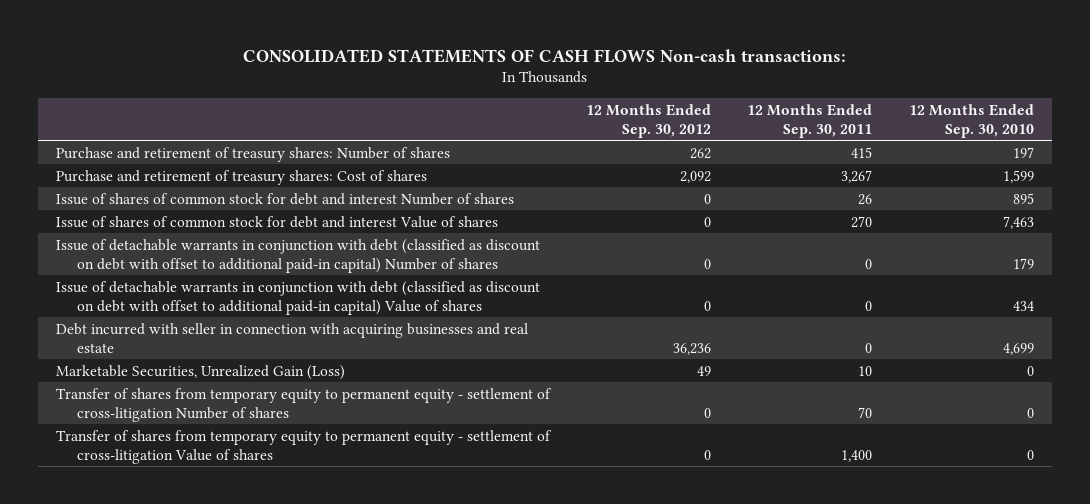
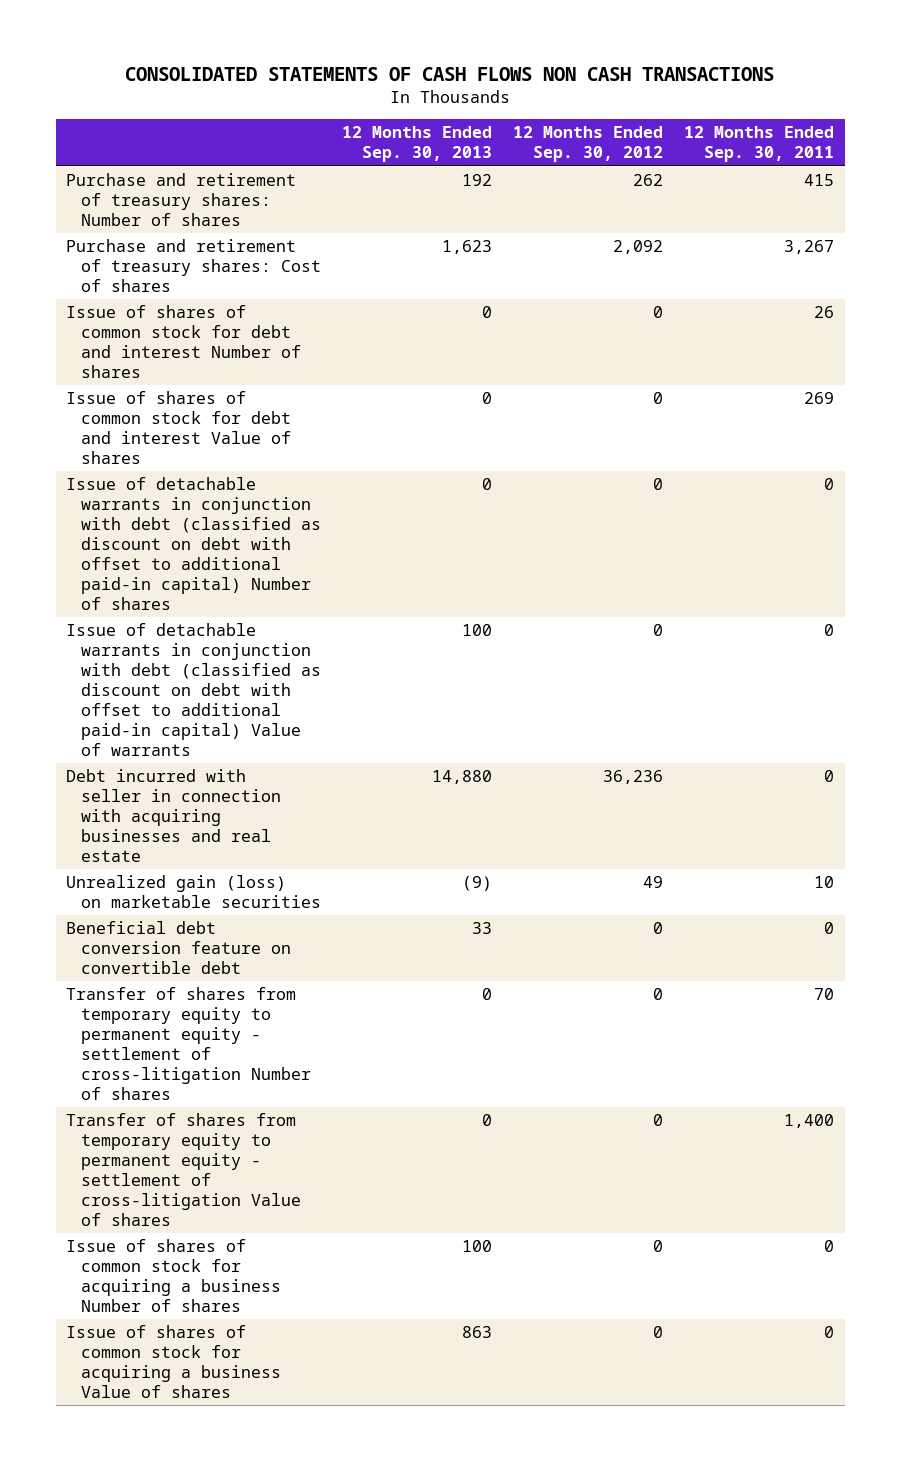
[242,48,846,63] CONSOLIDATED STATEMENTS OF CASH FLOWS Non-cash transactions: -> [125,66,775,81] CONSOLIDATED STATEMENTS OF CASH FLOWS NON CASH TRANSACTIONS
[908,103,1034,138] 12 Months Ended Sep. 30, 2010 -> none
none -> [342,126,493,163] 12 Months Ended Sep. 30, 2013
[851,215,873,228] 270 -> [804,392,835,405] 269
[55,280,540,315] Issue of detachable warrants in conjunction with debt (classified as discount on debt with offset to additional paid-in capital) Value of shares -> [66,623,322,756] Issue of detachable warrants in conjunction with debt (classified as discount on debt with offset to additional paid-in capital) Value of warrants
[55,364,345,380] Marketable Securities, Unrealized Gain (Loss) -> [66,875,322,908] Unrealized gain (loss) on marketable securities
none -> [66,921,292,974] Beneficial debt conversion feature on convertible debt
none -> [66,1239,282,1312] Issue of shares of common stock for acquiring a business Number of shares
none -> [66,1325,282,1398] Issue of shares of common stock for acquiring a business Value of shares

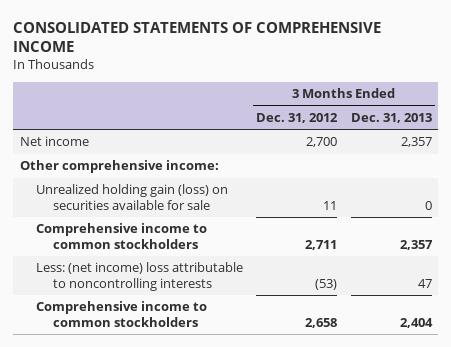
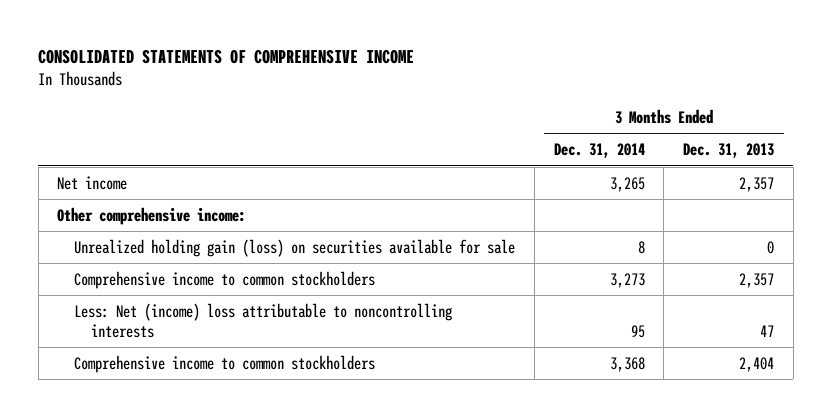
[256,112,339,123] Dec. 31, 2012 -> none
none -> [553,143,645,159] Dec. 31, 2014
[36,262,244,291] Less: (net income) loss attributable to noncontrolling interests -> [74,302,453,338] Less: Net (income) loss attributable to noncontrolling interests

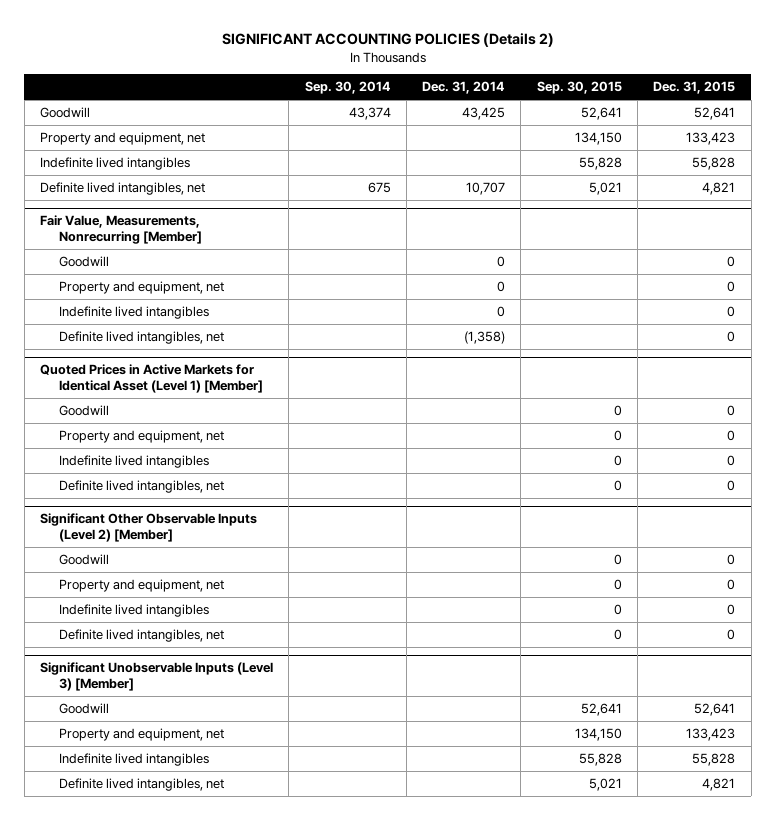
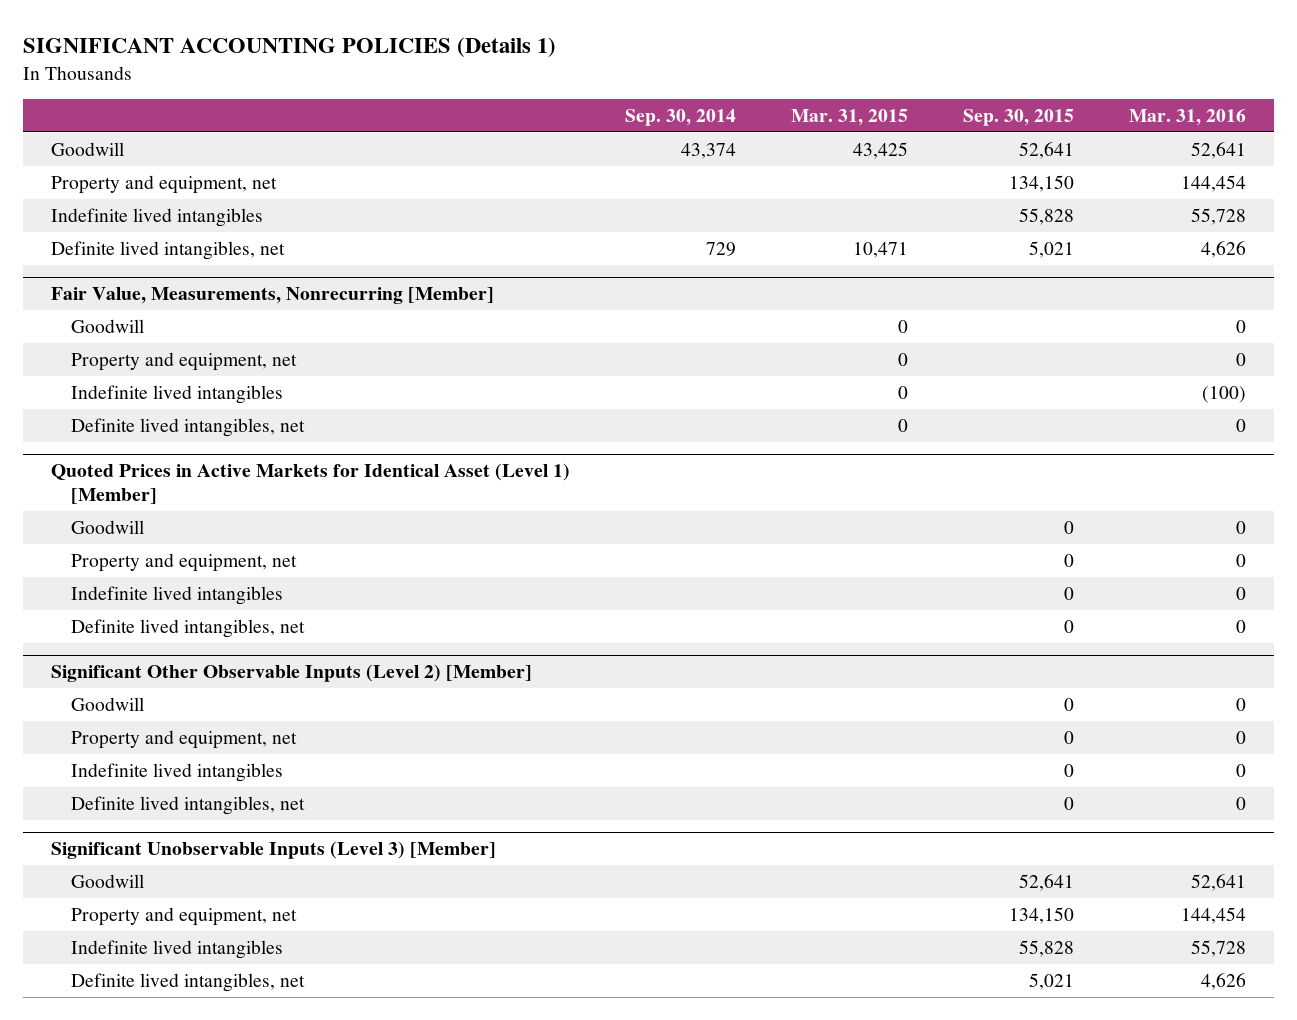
[221,33,554,48] SIGNIFICANT ACCOUNTING POLICIES (Details 2) -> [22,37,556,58] SIGNIFICANT ACCOUNTING POLICIES (Details 1)
[422,81,506,95] Dec. 31, 2014 -> none
[653,81,736,95] Dec. 31, 2015 -> none
none -> [790,109,908,127] Mar. 31, 2015
none -> [1129,109,1247,127] Mar. 31, 2016
[367,181,391,193] 675 -> [705,241,736,256] 729

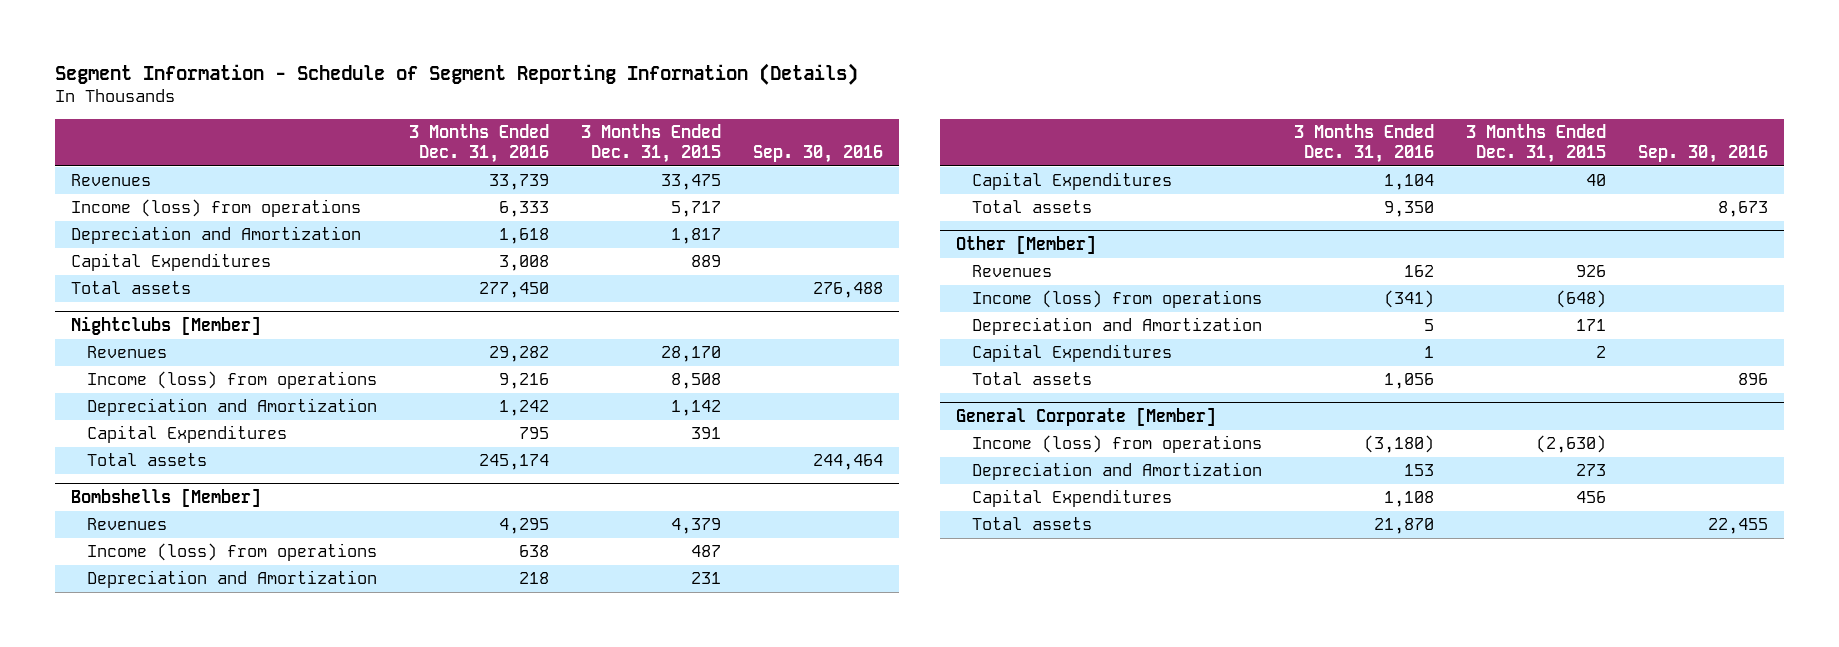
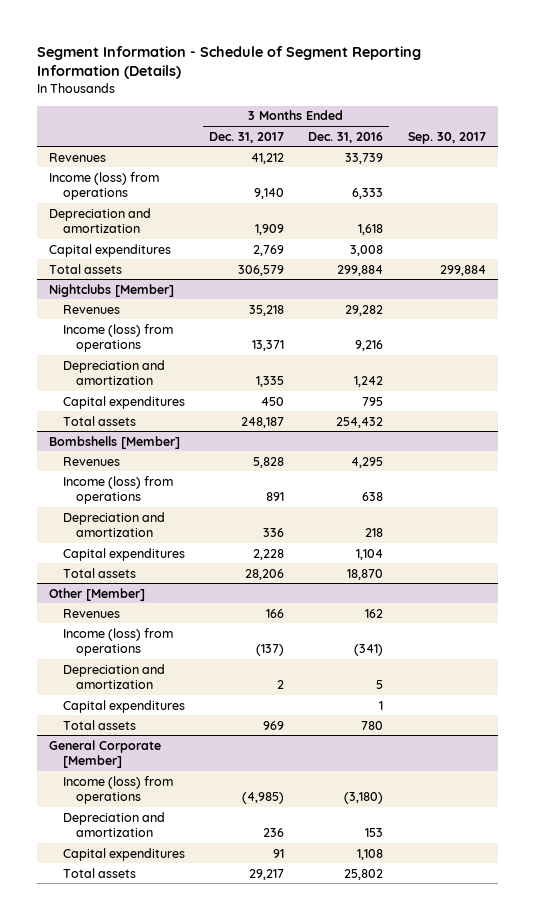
[580,124,721,164] 3 Months Ended Dec. 31, 2015 -> none
[752,145,883,164] Sep. 30, 2016 -> none
none -> [209,131,285,143] Dec. 31, 2017
none -> [407,131,486,144] Sep. 30, 2017
[70,226,361,245] Depreciation and Amortization -> [49,207,152,233] Depreciation and amortization
[70,253,271,272] Capital Expenditures -> [49,243,172,257] Capital expenditures
[478,282,549,299] 277,450 -> [337,264,384,276] 299,884
[86,398,377,417] Depreciation and Amortization -> [62,359,165,385] Depreciation and amortization
[86,425,287,444] Capital Expenditures -> [62,395,185,409] Capital expenditures
[478,454,549,471] 245,174 -> [336,416,384,428] 254,432
[86,570,377,589] Depreciation and Amortization -> [62,511,165,537] Depreciation and amortization
[971,172,1172,191] Capital Expenditures -> [62,547,185,561] Capital expenditures
[1384,201,1435,218] 9,350 -> [347,568,384,580] 18,870
[971,317,1262,336] Depreciation and Amortization -> [62,663,165,689] Depreciation and amortization
[971,344,1172,363] Capital Expenditures -> [62,699,185,713] Capital expenditures
[1384,373,1435,390] 1,056 -> [361,720,384,730] 780
[971,462,1262,481] Depreciation and Amortization -> [62,811,165,837] Depreciation and amortization
[971,489,1172,508] Capital Expenditures -> [62,847,185,861] Capital expenditures
[1374,518,1435,535] 21,870 -> [344,868,384,880] 25,802

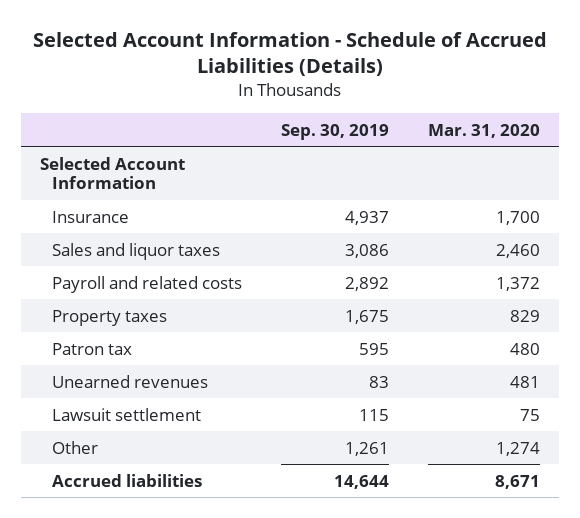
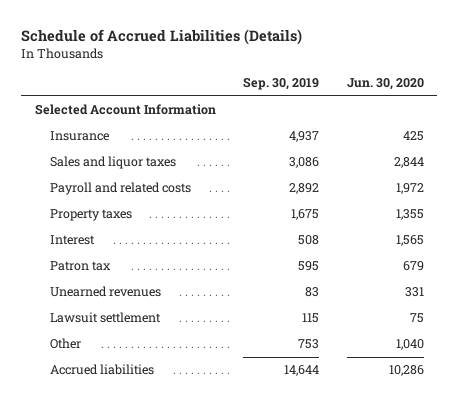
[32,31,547,77] Selected Account Information - Schedule of Accrued Liabilities (Details) -> [21,28,303,45] Schedule of Accrued Liabilities (Details)
[427,123,540,138] Mar. 31, 2020 -> none
none -> [346,78,424,91] Jun. 30, 2020
none -> [49,235,95,246] Interest
[344,441,389,456] 1,261 -> [298,339,320,350] 753

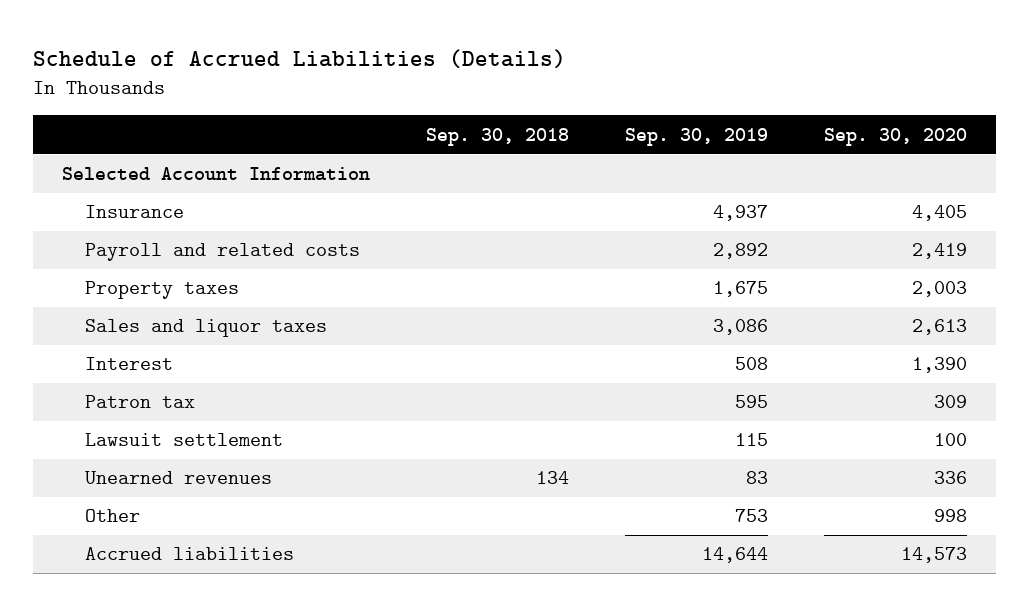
[346,78,424,91] Jun. 30, 2020 -> none
none -> [425,127,569,146] Sep. 30, 2018
none -> [824,127,968,146] Sep. 30, 2020
[49,156,176,170] Sales and liquor taxes -> [84,319,327,338] Sales and liquor taxes
[49,286,161,298] Unearned revenues -> [84,471,272,485] Unearned revenues

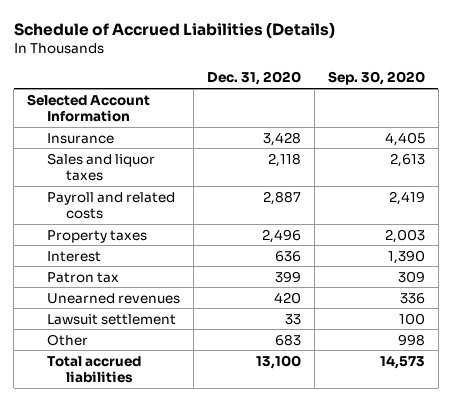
[425,127,569,146] Sep. 30, 2018 -> none
[625,127,769,146] Sep. 30, 2019 -> none
none -> [206,71,301,86] Dec. 31, 2020
[84,319,327,338] Sales and liquor taxes -> [46,152,155,181] Sales and liquor taxes
[84,433,283,447] Lawsuit settlement -> [46,313,176,325] Lawsuit settlement
[84,547,294,561] Accrued liabilities -> [46,355,141,383] Total accrued liabilities

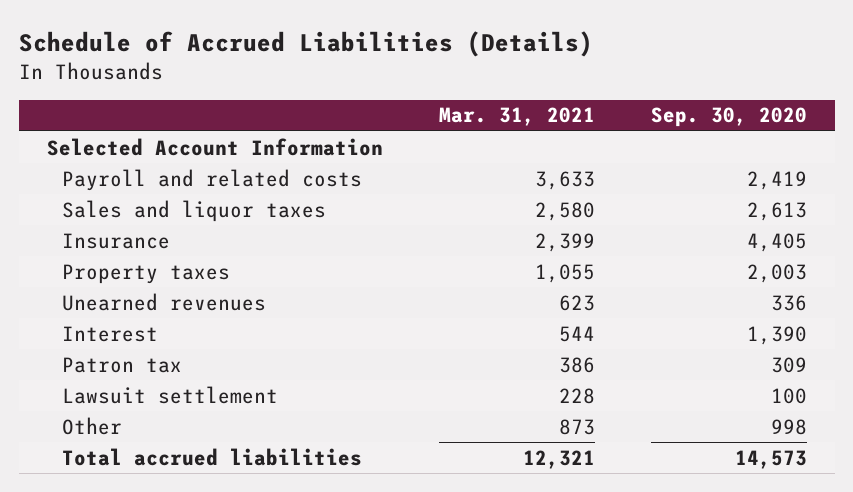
[206,71,301,86] Dec. 31, 2020 -> none
none -> [438,107,595,127] Mar. 31, 2021
[46,152,155,181] Sales and liquor taxes -> [62,199,327,222] Sales and liquor taxes
[46,132,114,144] Insurance -> [62,232,171,249] Insurance
[46,292,180,304] Unearned revenues -> [62,292,267,311] Unearned revenues

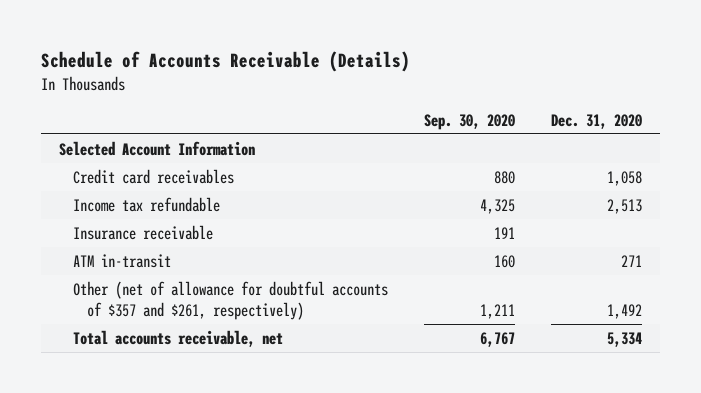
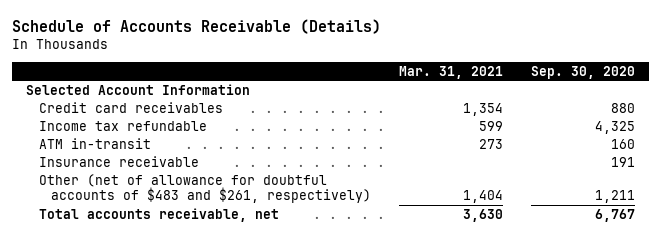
[551,113,643,129] Dec. 31, 2020 -> none
none -> [399,65,504,79] Mar. 31, 2021
[72,224,213,240] Insurance receivable -> [38,155,199,167] Insurance receivable
[72,280,388,320] Other (net of allowance for doubtful accounts of $357 and $261, respectively) -> [38,173,372,204] Other (net of allowance for doubtful accounts of $483 and $261, respectively)

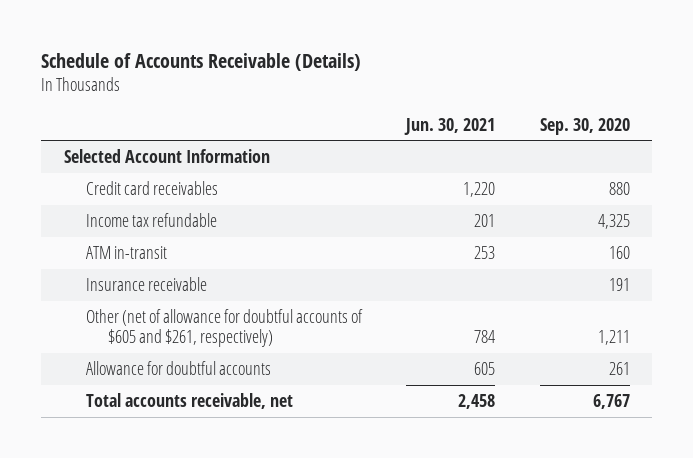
[399,65,504,79] Mar. 31, 2021 -> none
none -> [404,117,496,135] Jun. 30, 2021
[38,173,372,204] Other (net of allowance for doubtful accounts of $483 and $261, respectively) -> [85,308,363,347] Other (net of allowance for doubtful accounts of $605 and $261, respectively)
none -> [85,360,271,375] Allowance for doubtful accounts

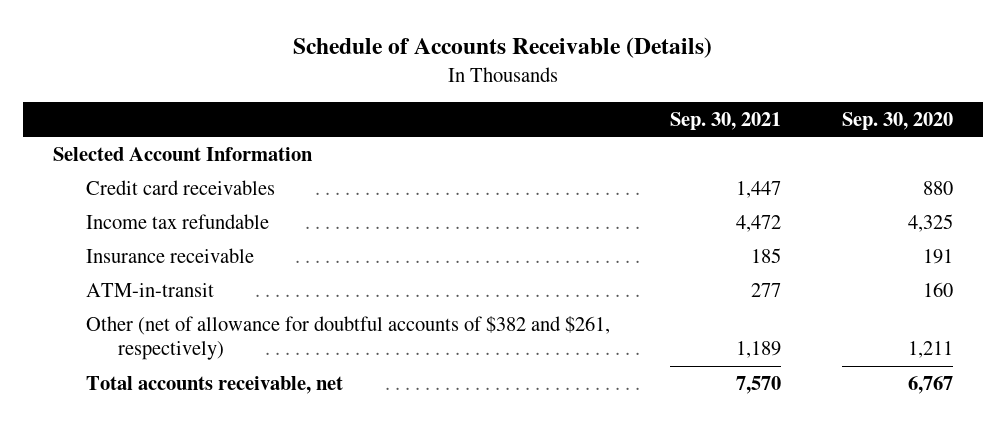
[404,117,496,135] Jun. 30, 2021 -> none
none -> [670,111,782,130] Sep. 30, 2021
[85,245,167,259] ATM in-transit -> none
[85,360,271,375] Allowance for doubtful accounts -> none
none -> [85,282,214,297] ATM-in-transit
[85,308,363,347] Other (net of allowance for doubtful accounts of $605 and $261, respectively) -> [85,315,610,361] Other (net of allowance for doubtful accounts of $382 and $261, respectively)

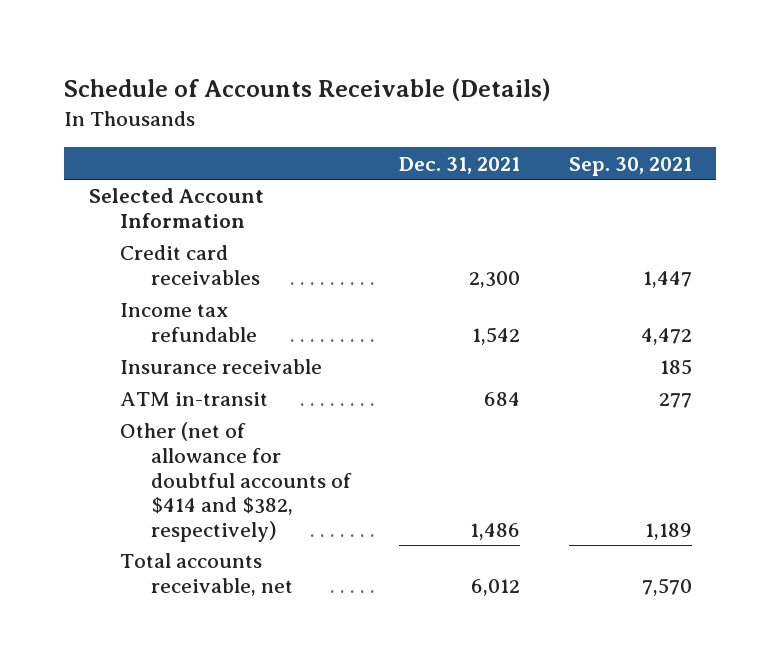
[841,111,953,130] Sep. 30, 2020 -> none
none -> [399,156,521,174] Dec. 31, 2021
[85,282,214,297] ATM-in-transit -> [119,392,268,407] ATM in-transit
[85,315,610,361] Other (net of allowance for doubtful accounts of $382 and $261, respectively) -> [119,422,352,542] Other (net of allowance for doubtful accounts of $414 and $382, respectively)

